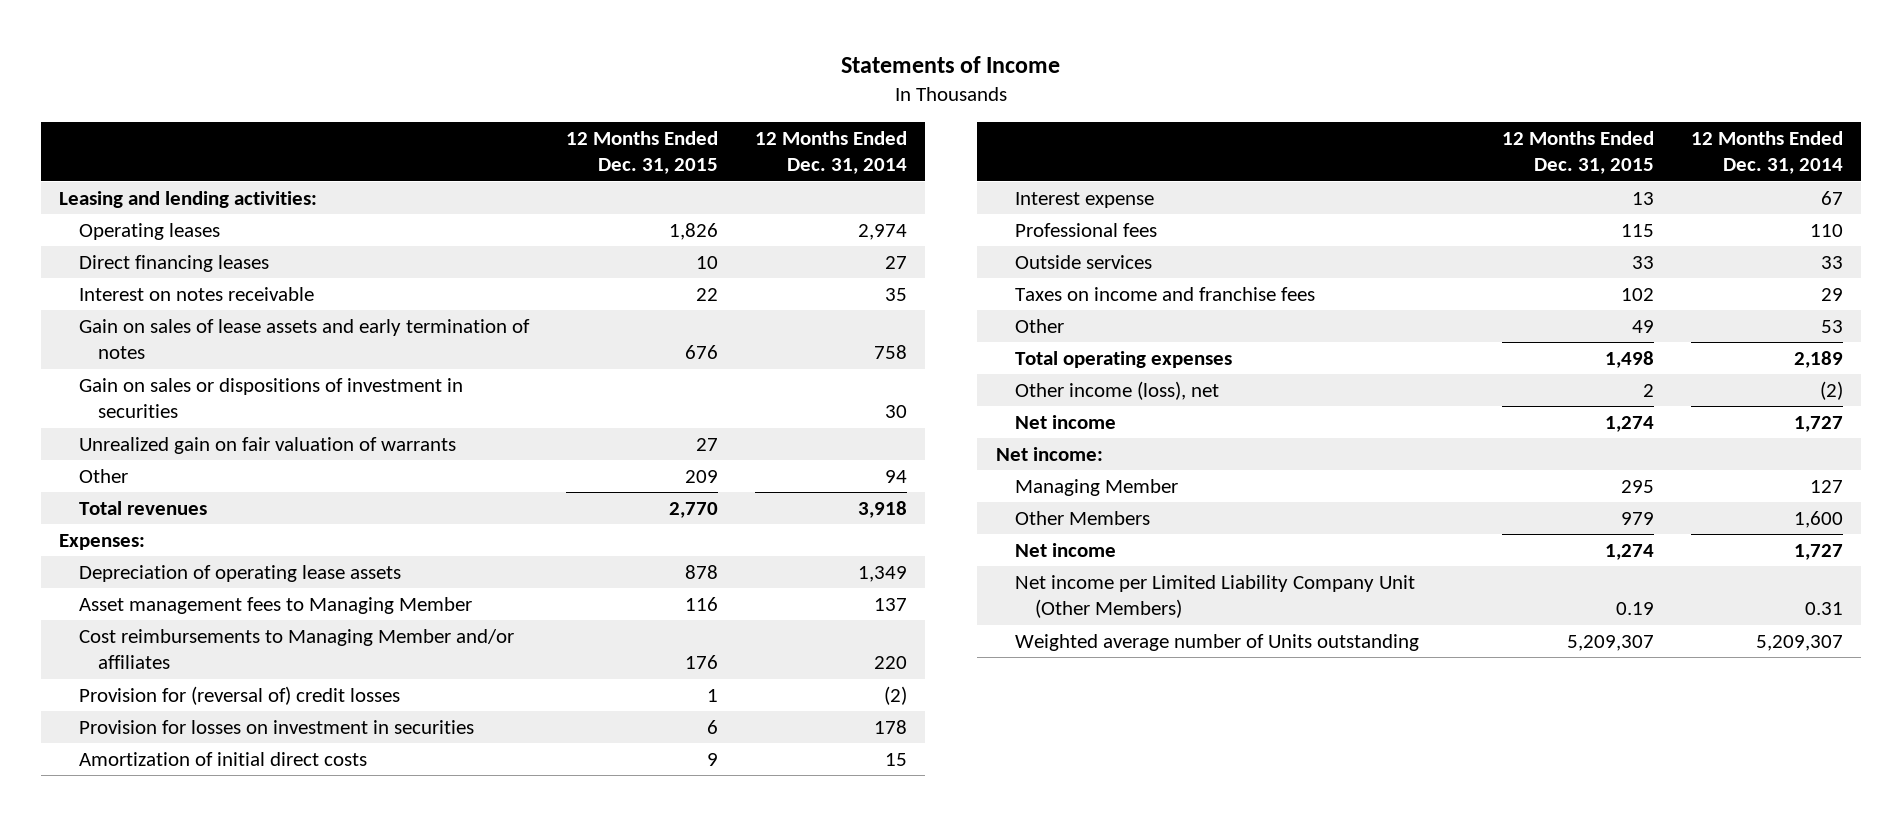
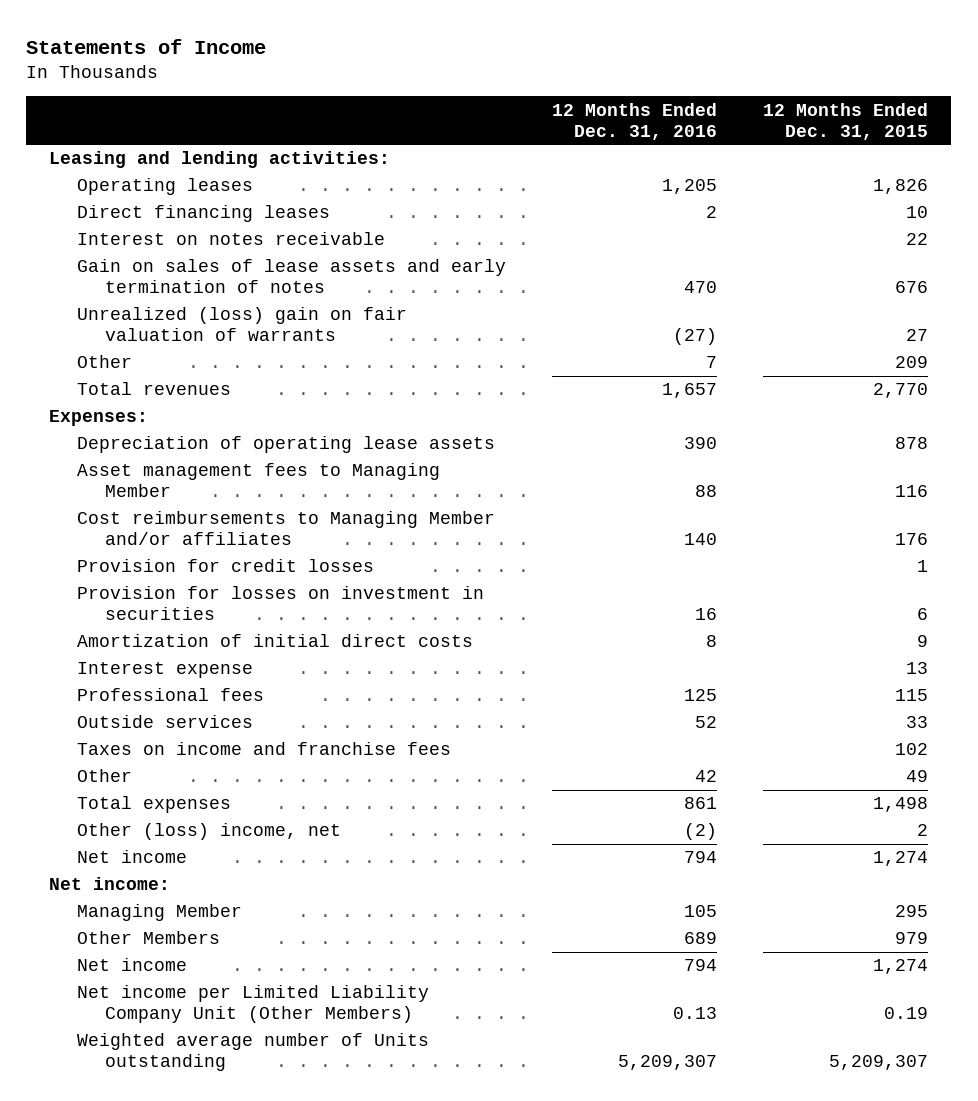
[754,130,907,175] 12 Months Ended Dec. 31, 2014 -> none
none -> [552,102,718,140] 12 Months Ended Dec. 31, 2016
[78,377,463,419] Gain on sales or dispositions of investment in securities -> none
[78,436,456,454] Unrealized gain on fair valuation of warrants -> [77,307,408,342] Unrealized (loss) gain on fair valuation of warrants
[78,685,400,705] Provision for (reversal of) credit losses -> [77,559,375,573] Provision for credit losses
[1015,350,1233,368] Total operating expenses -> [77,796,232,814] Total expenses
[1015,380,1220,400] Other income (loss), net -> [77,823,342,841] Other (loss) income, net

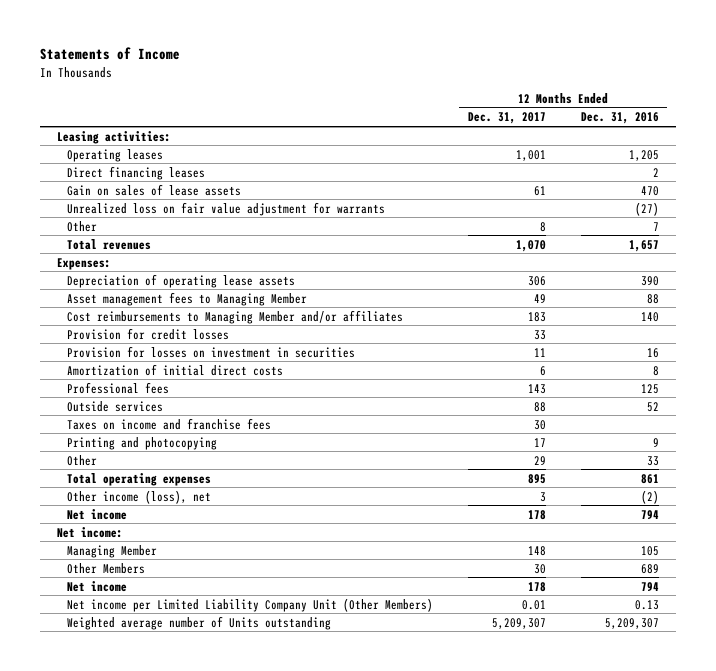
[763,102,929,140] 12 Months Ended Dec. 31, 2015 -> none
none -> [467,112,546,125] Dec. 31, 2017
[49,151,391,169] Leasing and lending activities: -> [57,130,172,144] Leasing activities:
[77,232,386,246] Interest on notes receivable -> none
[77,259,507,294] Gain on sales of lease assets and early termination of notes -> [66,183,241,196] Gain on sales of lease assets
[77,307,408,342] Unrealized (loss) gain on fair valuation of warrants -> [66,201,385,216] Unrealized loss on fair value adjustment for warrants
[77,662,254,679] Interest expense -> none
none -> [66,436,217,450] Printing and photocopying
[695,770,718,783] 42 -> [646,455,659,466] 33
[77,796,232,814] Total expenses -> [66,472,211,486] Total operating expenses
[77,823,342,841] Other (loss) income, net -> [66,489,211,504] Other income (loss), net

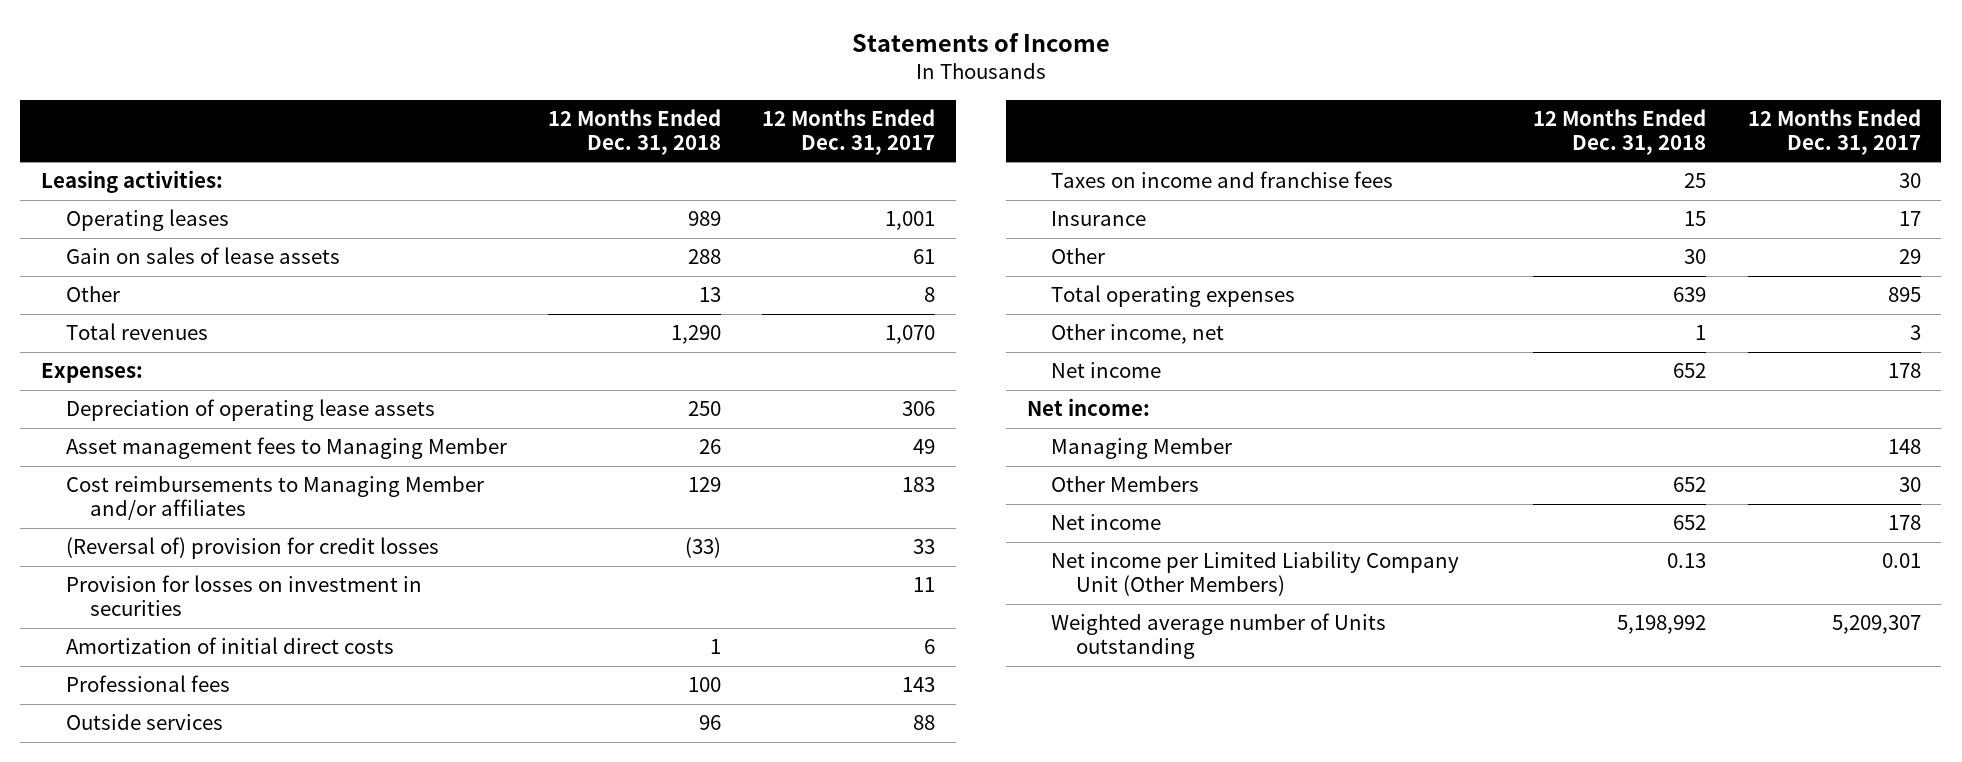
[580,112,659,125] Dec. 31, 2016 -> none
none -> [547,108,721,155] 12 Months Ended Dec. 31, 2018
[66,165,205,180] Direct financing leases -> none
[66,201,385,216] Unrealized loss on fair value adjustment for warrants -> none
[66,327,229,340] Provision for credit losses -> [65,537,439,560] (Reversal of) provision for credit losses
[66,436,217,450] Printing and photocopying -> none
none -> [1051,211,1147,227] Insurance
[66,489,211,504] Other income (loss), net -> [1051,324,1225,345] Other income, net

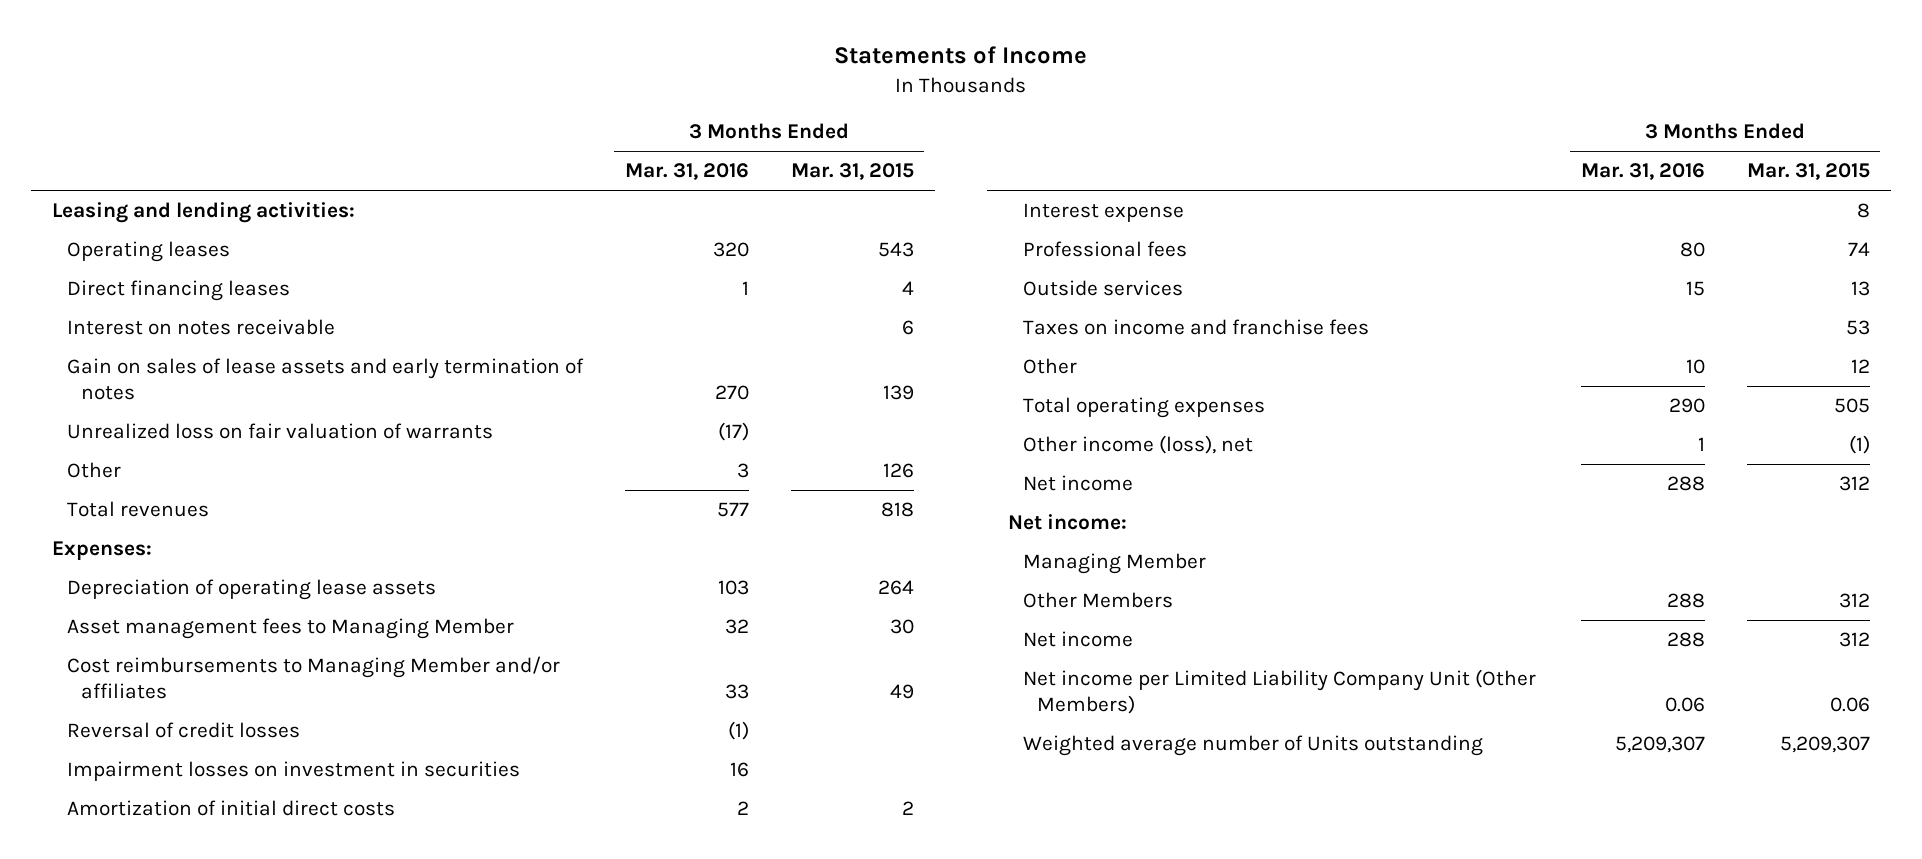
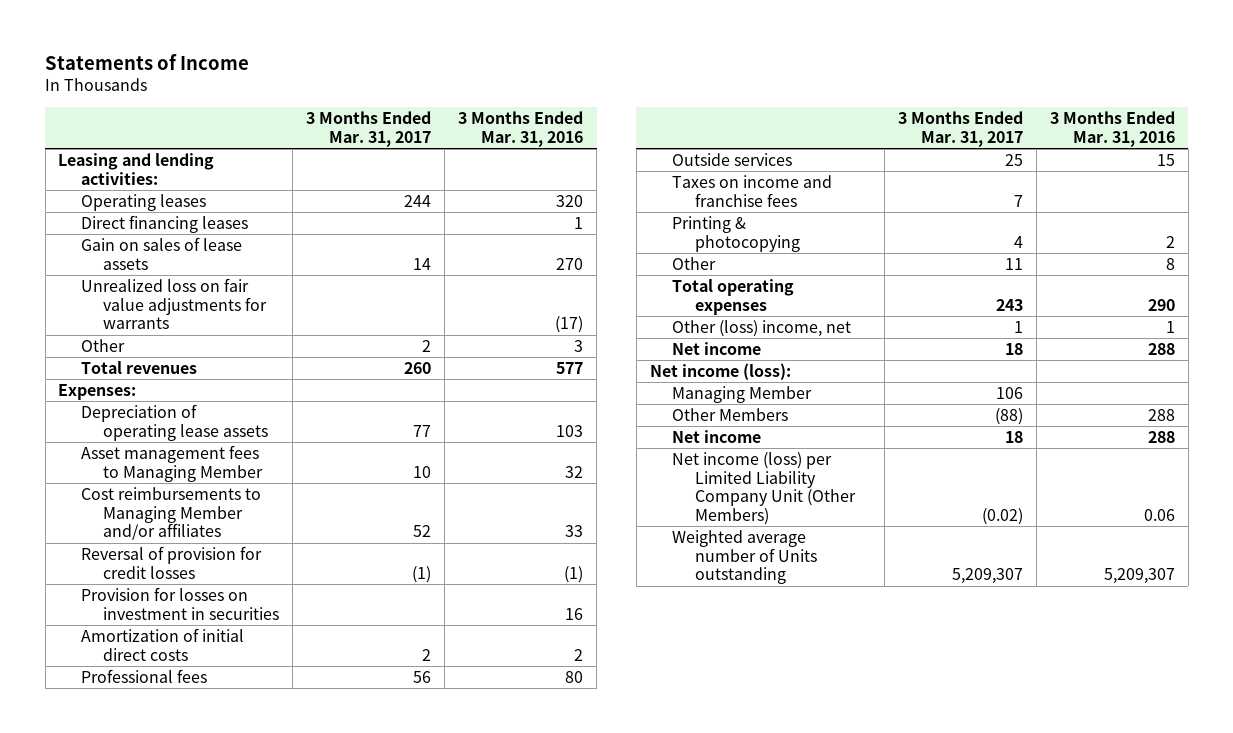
[790,163,914,181] Mar. 31, 2015 -> none
none -> [306,111,432,147] 3 Months Ended Mar. 31, 2017
[66,318,335,335] Interest on notes receivable -> none
[66,357,584,401] Gain on sales of lease assets and early termination of notes -> [80,237,242,270] Gain on sales of lease assets
[66,422,493,439] Unrealized loss on fair valuation of warrants -> [80,278,268,330] Unrealized loss on fair value adjustments for warrants
[66,721,300,738] Reversal of credit losses -> [80,546,262,579] Reversal of provision for credit losses
[66,760,520,781] Impairment losses on investment in securities -> [80,587,280,620] Provision for losses on investment in securities
[1022,202,1184,222] Interest expense -> none
none -> [672,216,800,252] Printing & photocopying
[1685,358,1705,374] 10 -> [1165,258,1175,271] 8
[1022,434,1253,454] Other income (loss), net -> [672,320,852,338] Other (loss) income, net
[1007,513,1127,530] Net income: -> [649,363,791,381] Net income (loss):
[1022,668,1536,715] Net income per Limited Liability Company Unit (Other Members) -> [672,452,856,525] Net income (loss) per Limited Liability Company Unit (Other Members)

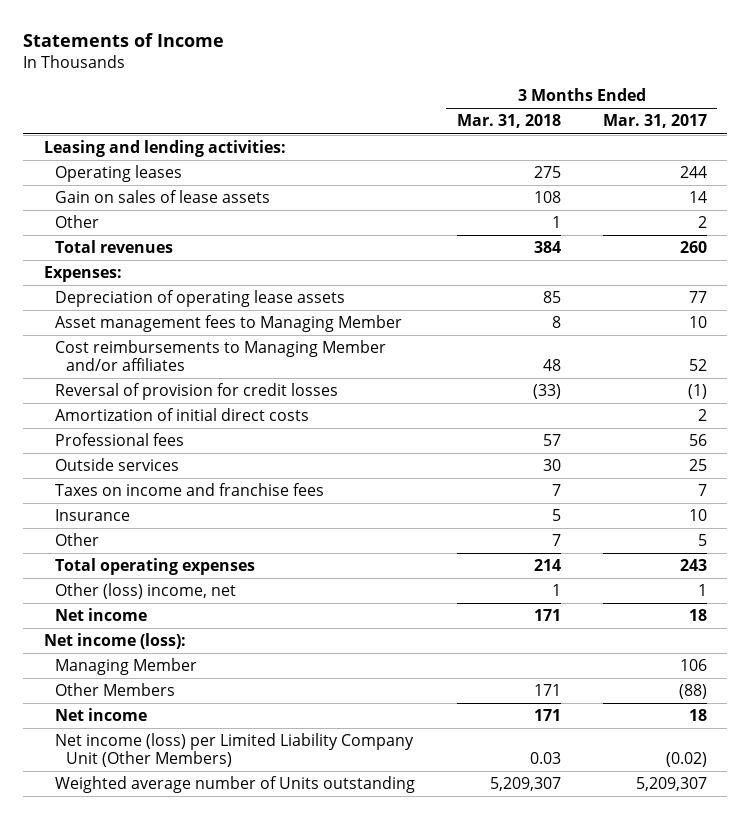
[458,111,584,147] 3 Months Ended Mar. 31, 2016 -> none
none -> [456,114,561,129] Mar. 31, 2018
[80,215,248,234] Direct financing leases -> none
[80,278,268,330] Unrealized loss on fair value adjustments for warrants -> none
[80,587,280,620] Provision for losses on investment in securities -> none
[672,216,800,252] Printing & photocopying -> none
none -> [55,509,131,522] Insurance
[1004,258,1023,271] 11 -> [697,534,707,547] 5

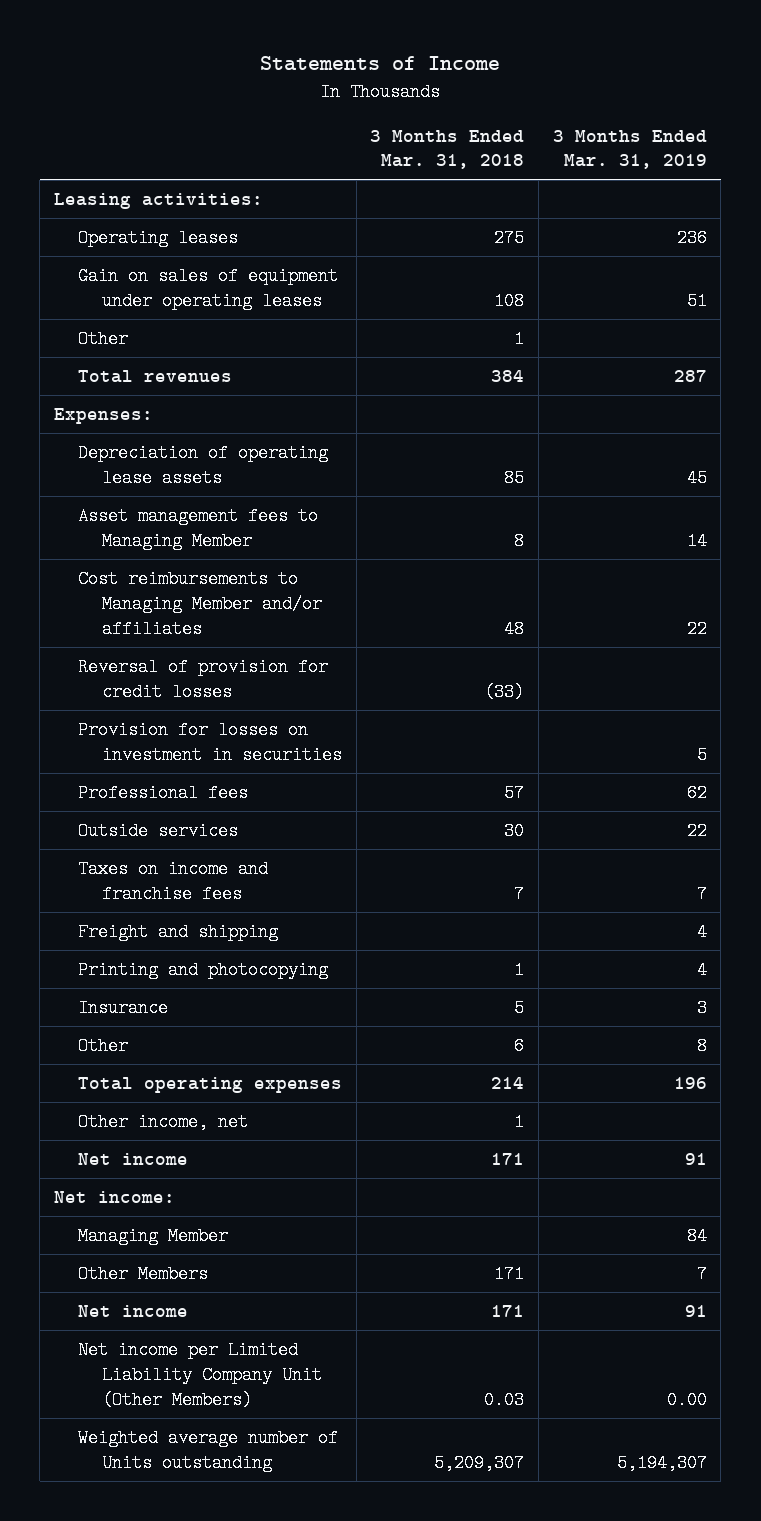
[602,114,707,129] Mar. 31, 2017 -> none
none -> [552,129,707,170] 3 Months Ended Mar. 31, 2019
[44,140,287,158] Leasing and lending activities: -> [54,193,264,210] Leasing activities:
[55,190,271,204] Gain on sales of lease assets -> [78,267,339,310] Gain on sales of equipment under operating leases
[55,408,310,422] Amortization of initial direct costs -> none
none -> [78,721,343,764] Provision for losses on investment in securities
none -> [78,923,279,942] Freight and shipping
none -> [78,961,329,980] Printing and photocopying
[551,534,561,547] 7 -> [514,1037,525,1056] 6
[55,583,237,600] Other (loss) income, net -> [78,1113,249,1132] Other income, net
[44,633,187,650] Net income (loss): -> [54,1191,176,1204] Net income:
[55,733,415,768] Net income (loss) per Limited Liability Company Unit (Other Members) -> [78,1341,323,1409] Net income per Limited Liability Company Unit (Other Members)

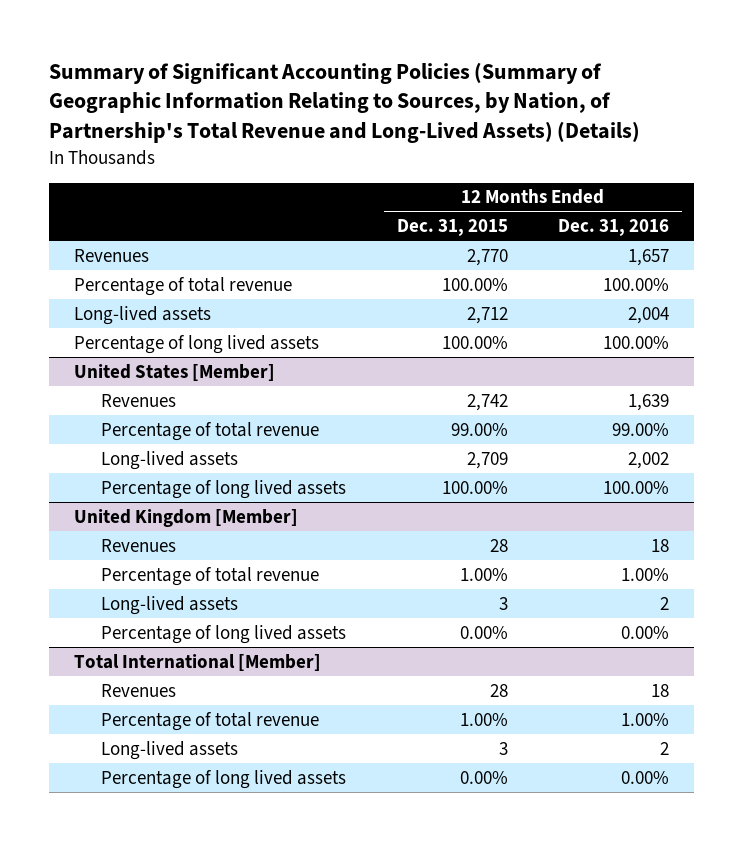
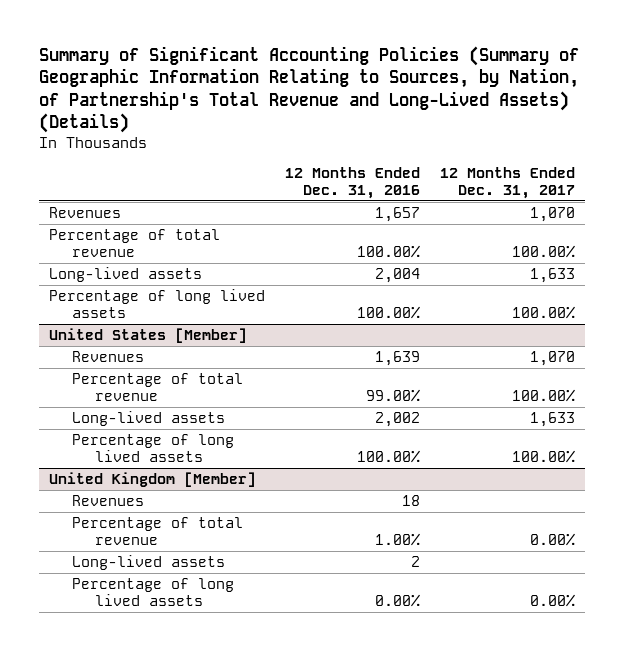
[396,219,508,237] Dec. 31, 2015 -> none
none -> [439,167,575,199] 12 Months Ended Dec. 31, 2017
[74,653,322,671] Total International [Member] -> none
[101,683,177,697] Revenues -> none
[101,711,320,731] Percentage of total revenue -> none
[101,740,239,760] Long-lived assets -> none
[101,769,347,789] Percentage of long lived assets -> none

